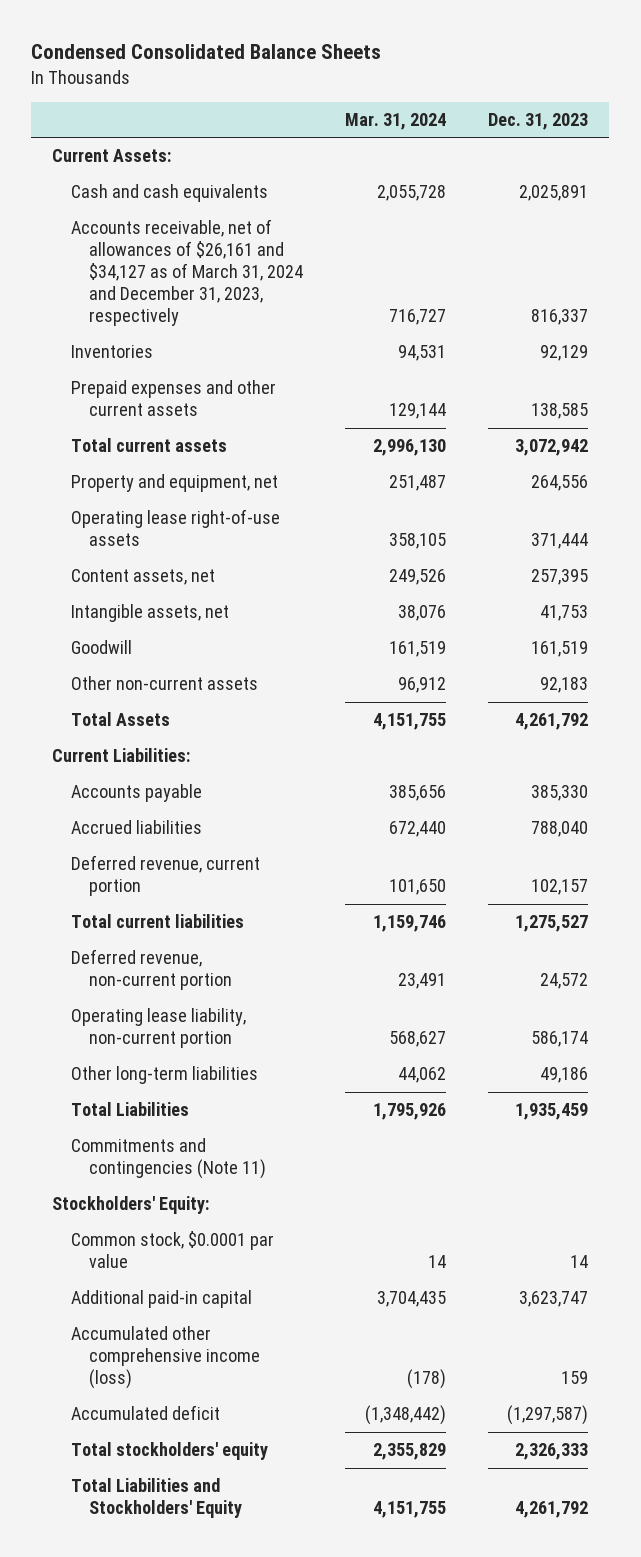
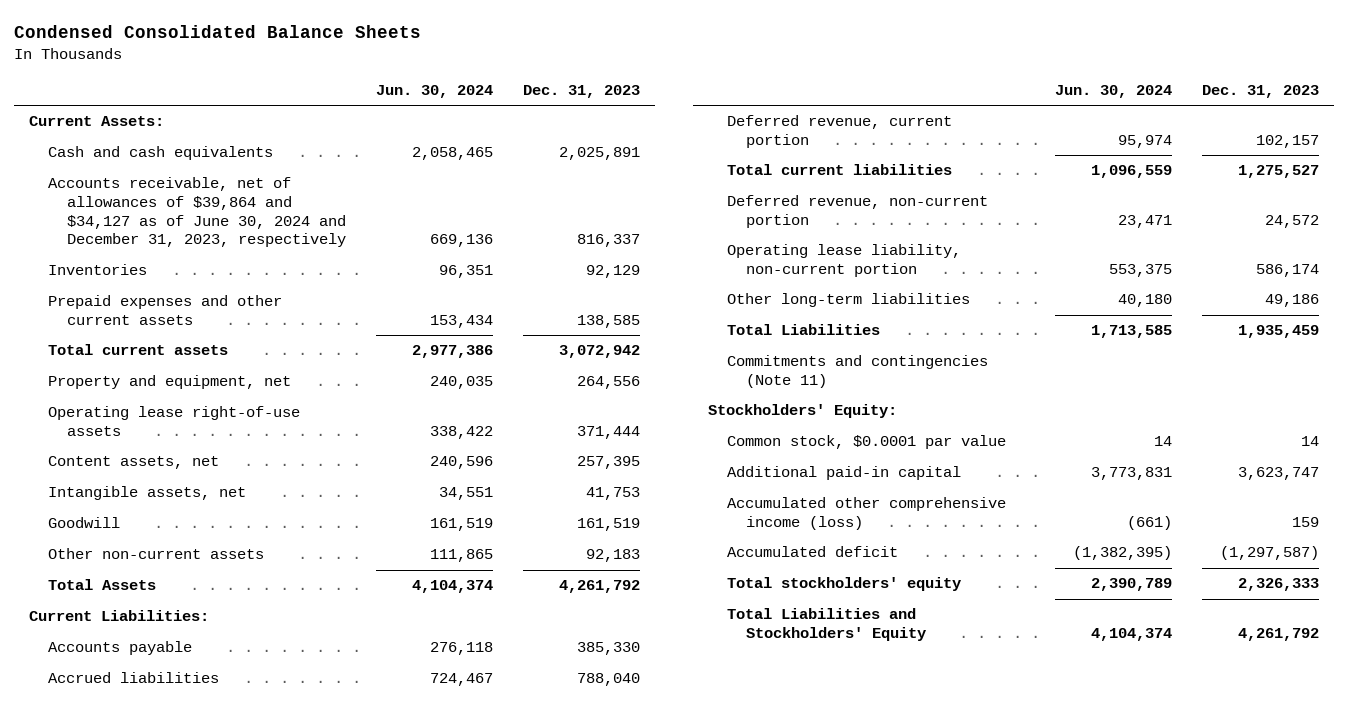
[345,112,447,130] Mar. 31, 2024 -> none
none -> [375,84,493,98] Jun. 30, 2024
[70,219,304,327] Accounts receivable, net of allowances of $26,161 and $34,127 as of March 31, 2024 and December 31, 2023, respectively -> [47,177,346,248] Accounts receivable, net of allowances of $39,864 and $34,127 as of June 30, 2024 and December 31, 2023, respectively

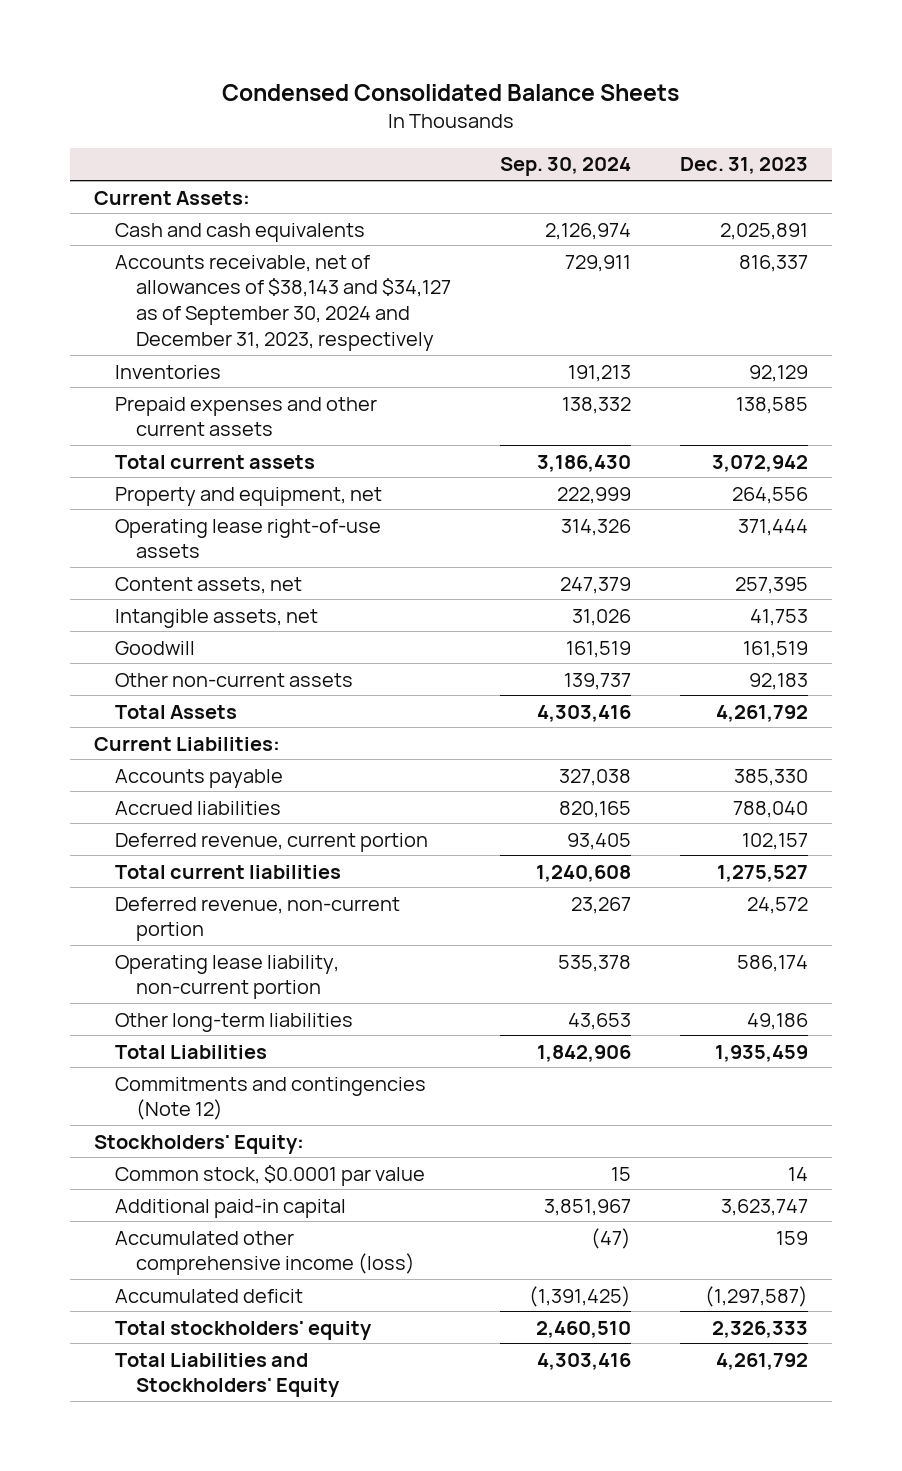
[375,84,493,98] Jun. 30, 2024 -> none
none -> [499,157,631,177] Sep. 30, 2024
[47,177,346,248] Accounts receivable, net of allowances of $39,864 and $34,127 as of June 30, 2024 and December 31, 2023, respectively -> [115,254,451,352] Accounts receivable, net of allowances of $38,143 and $34,127 as of September 30, 2024 and December 31, 2023, respectively
[726,355,988,389] Commitments and contingencies (Note 11) -> [115,1076,427,1121] Commitments and contingencies (Note 12)

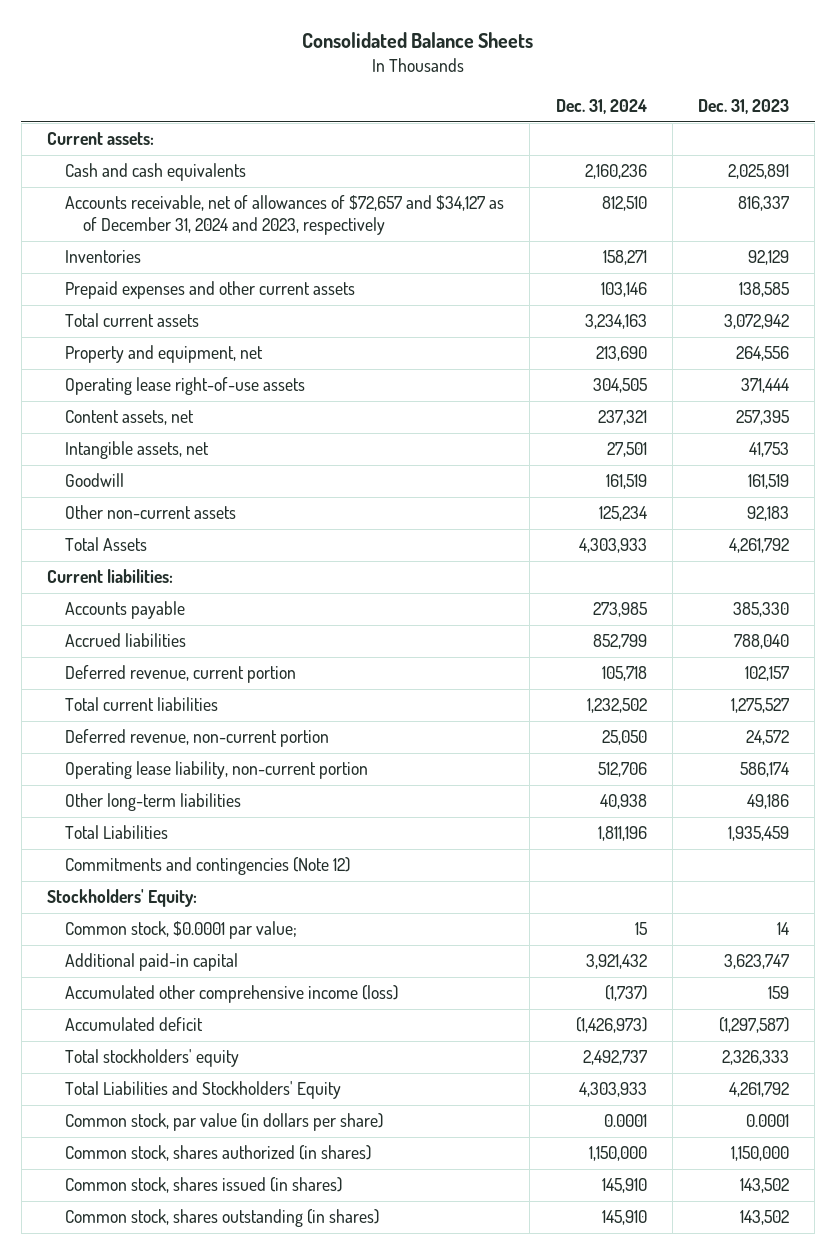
[222,83,680,101] Condensed Consolidated Balance Sheets -> [302,32,534,49] Consolidated Balance Sheets
[499,157,631,177] Sep. 30, 2024 -> none
none -> [555,98,647,114] Dec. 31, 2024
[94,190,251,205] Current Assets: -> [47,132,155,146] Current assets:
[115,254,451,352] Accounts receivable, net of allowances of $38,143 and $34,127 as of September 30, 2024 and December 31, 2023, respectively -> [64,195,504,236] Accounts receivable, net of allowances of $72,657 and $34,127 as of December 31, 2024 and 2023, respectively
[94,736,281,751] Current Liabilities: -> [47,569,174,584] Current liabilities:
[115,1164,426,1186] Common stock, $0.0001 par value -> [64,921,297,940] Common stock, $0.0001 par value;
none -> [64,1113,383,1132] Common stock, par value (in dollars per share)
none -> [64,1145,371,1162] Common stock, shares authorized (in shares)
none -> [64,1177,342,1194] Common stock, shares issued (in shares)
none -> [64,1209,379,1228] Common stock, shares outstanding (in shares)

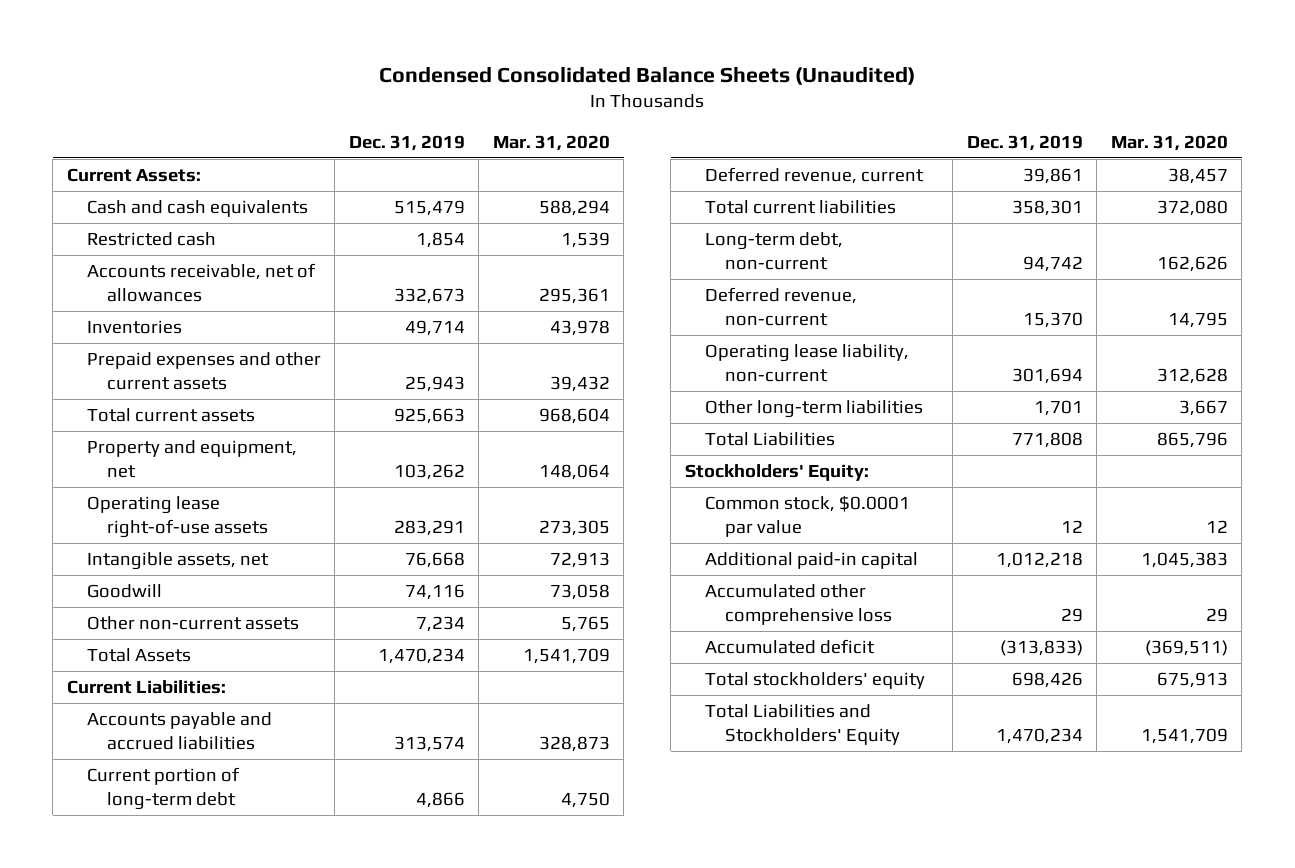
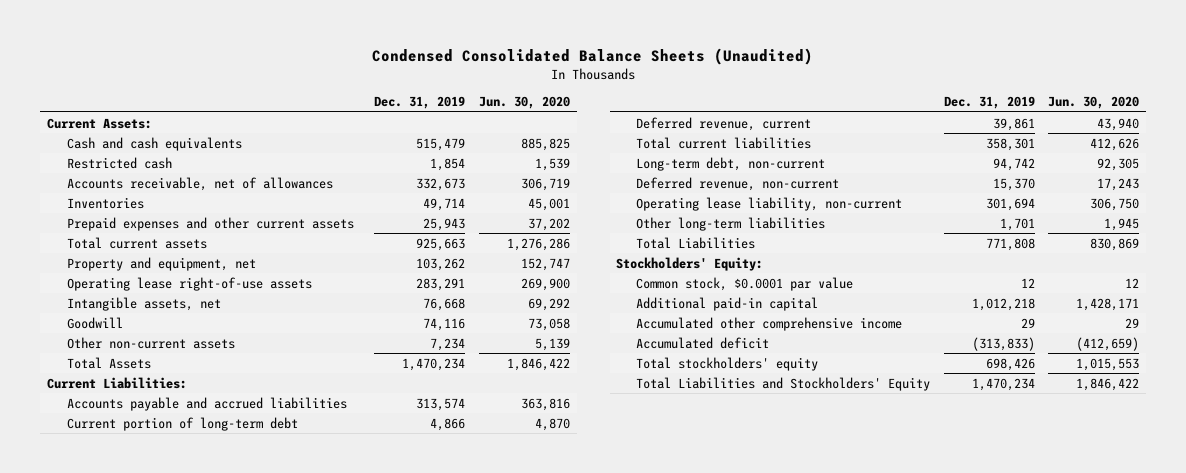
[492,135,610,152] Mar. 31, 2020 -> none
none -> [478,96,570,110] Jun. 30, 2020
[704,584,892,626] Accumulated other comprehensive loss -> [636,316,903,331] Accumulated other comprehensive income

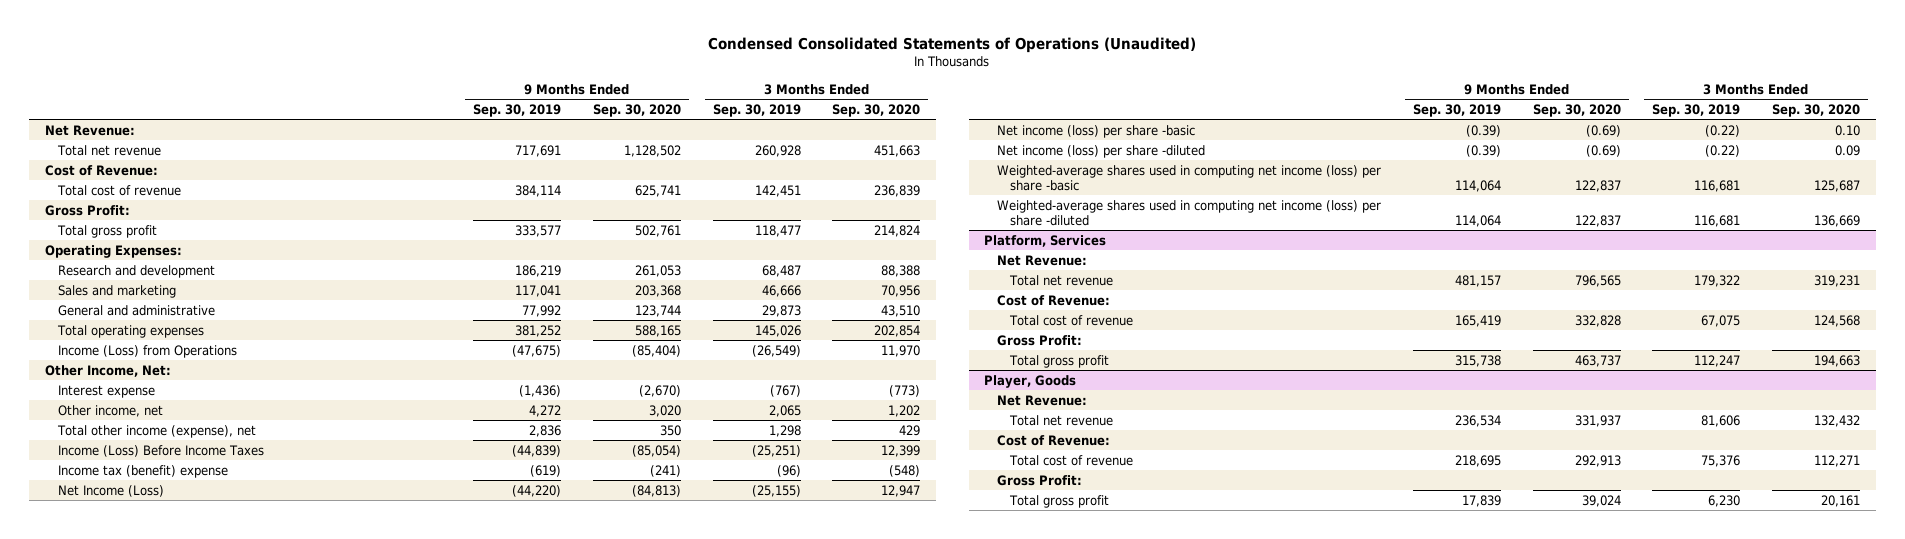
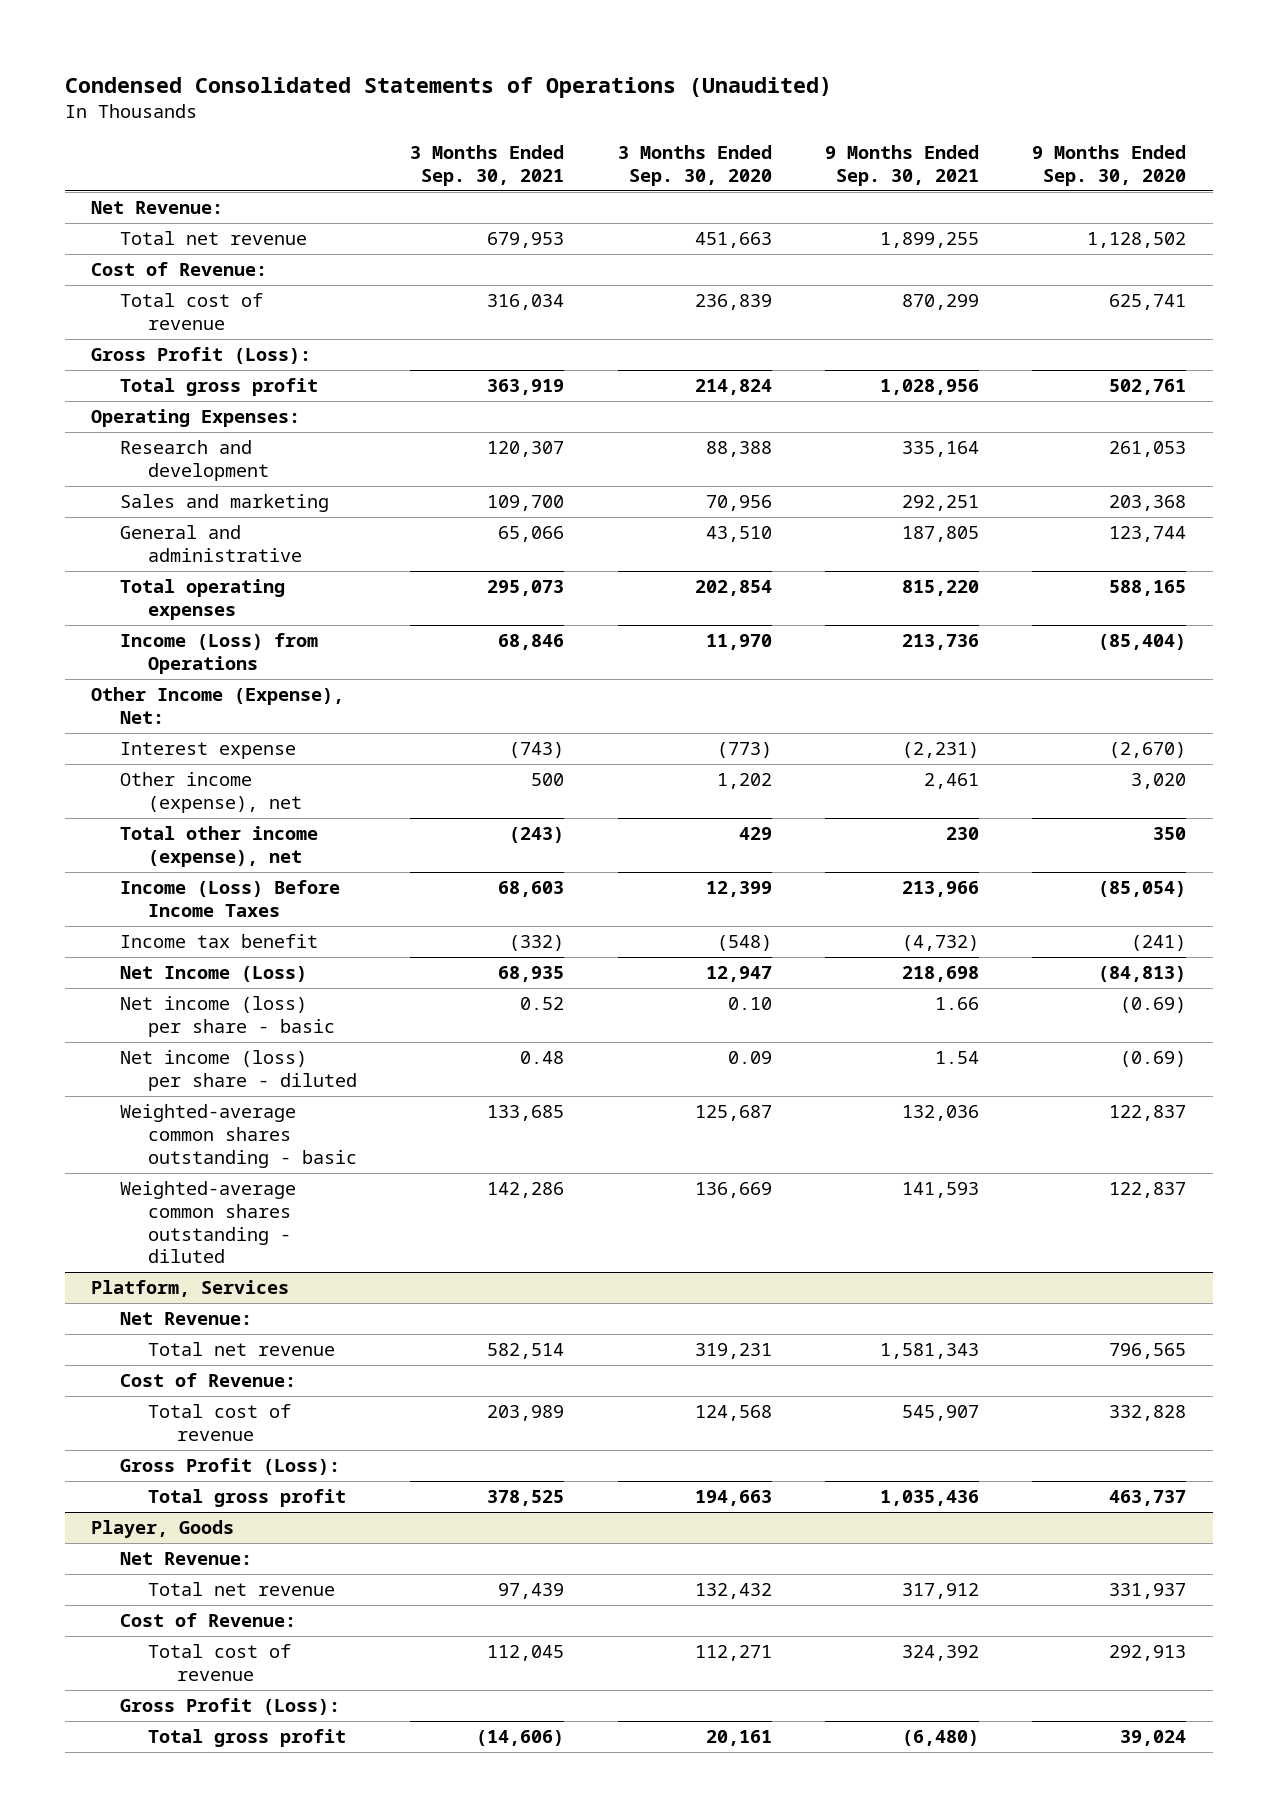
[473,103,562,117] Sep. 30, 2019 -> none
[712,103,801,117] Sep. 30, 2019 -> none
none -> [410,145,565,186] 3 Months Ended Sep. 30, 2021
none -> [824,145,979,186] 9 Months Ended Sep. 30, 2021
[44,204,130,216] Gross Profit: -> [91,347,312,365] Gross Profit (Loss):
[44,364,171,377] Other Income, Net: -> [91,687,345,724] Other Income (Expense), Net:
[57,404,163,417] Other income, net -> [119,772,303,813] Other income (expense), net
[57,464,228,478] Income tax (benefit) expense -> [119,934,318,949] Income tax benefit
[997,124,1196,138] Net income (loss) per share -basic -> [119,996,336,1037] Net income (loss) per share - basic
[997,144,1206,158] Net income (loss) per share -diluted -> [119,1050,358,1091] Net income (loss) per share - diluted
[997,164,1382,192] Weighted-average shares used in computing net income (loss) per share -basic -> [119,1104,358,1168] Weighted-average common shares outstanding - basic
[997,199,1382,227] Weighted-average shares used in computing net income (loss) per share -diluted -> [119,1181,296,1264] Weighted-average common shares outstanding - diluted
[997,334,1083,346] Gross Profit: -> [119,1458,340,1476] Gross Profit (Loss):
[997,474,1083,486] Gross Profit: -> [119,1698,340,1716] Gross Profit (Loss):

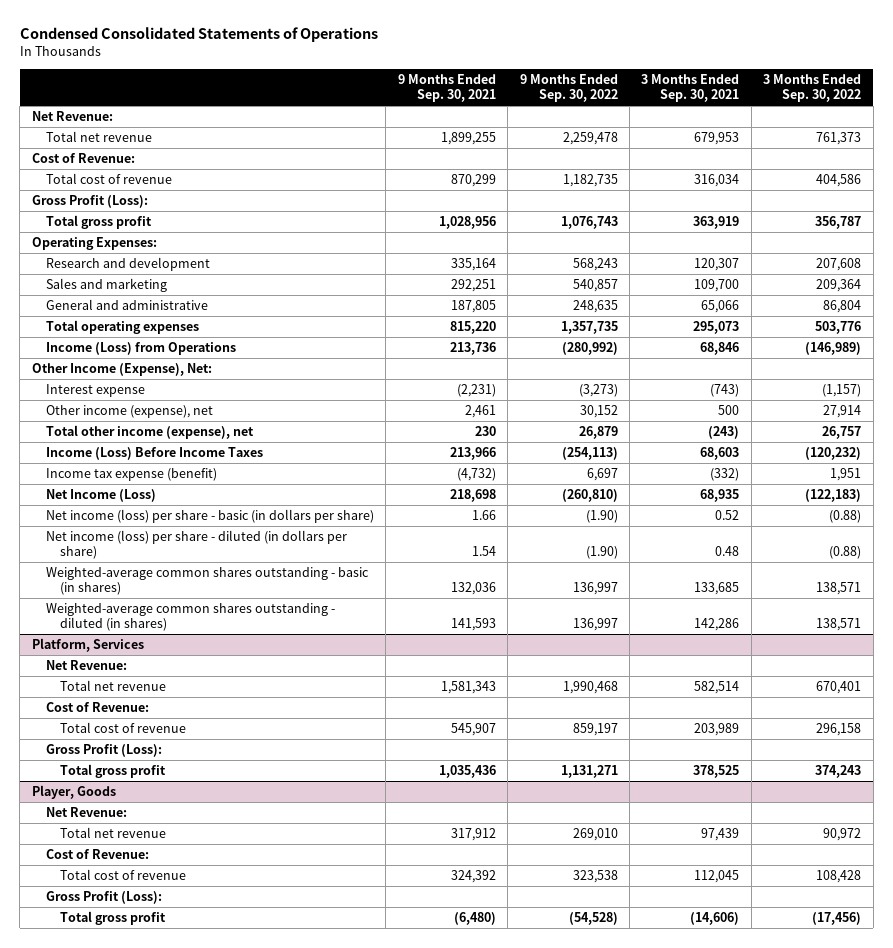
[64,77,832,99] Condensed Consolidated Statements of Operations (Unaudited) -> [19,27,378,43] Condensed Consolidated Statements of Operations
[617,145,772,186] 3 Months Ended Sep. 30, 2020 -> none
[1032,145,1187,186] 9 Months Ended Sep. 30, 2020 -> none
none -> [519,74,618,103] 9 Months Ended Sep. 30, 2022
none -> [763,74,862,103] 3 Months Ended Sep. 30, 2022
[119,934,318,949] Income tax benefit -> [45,468,217,482] Income tax expense (benefit)
[119,996,336,1037] Net income (loss) per share - basic -> [45,509,374,524] Net income (loss) per share - basic (in dollars per share)
[119,1050,358,1091] Net income (loss) per share - diluted -> [45,530,347,560] Net income (loss) per share - diluted (in dollars per share)
[119,1104,358,1168] Weighted-average common shares outstanding - basic -> [45,567,369,596] Weighted-average common shares outstanding - basic (in shares)
[119,1181,296,1264] Weighted-average common shares outstanding - diluted -> [45,603,335,632] Weighted-average common shares outstanding - diluted (in shares)

